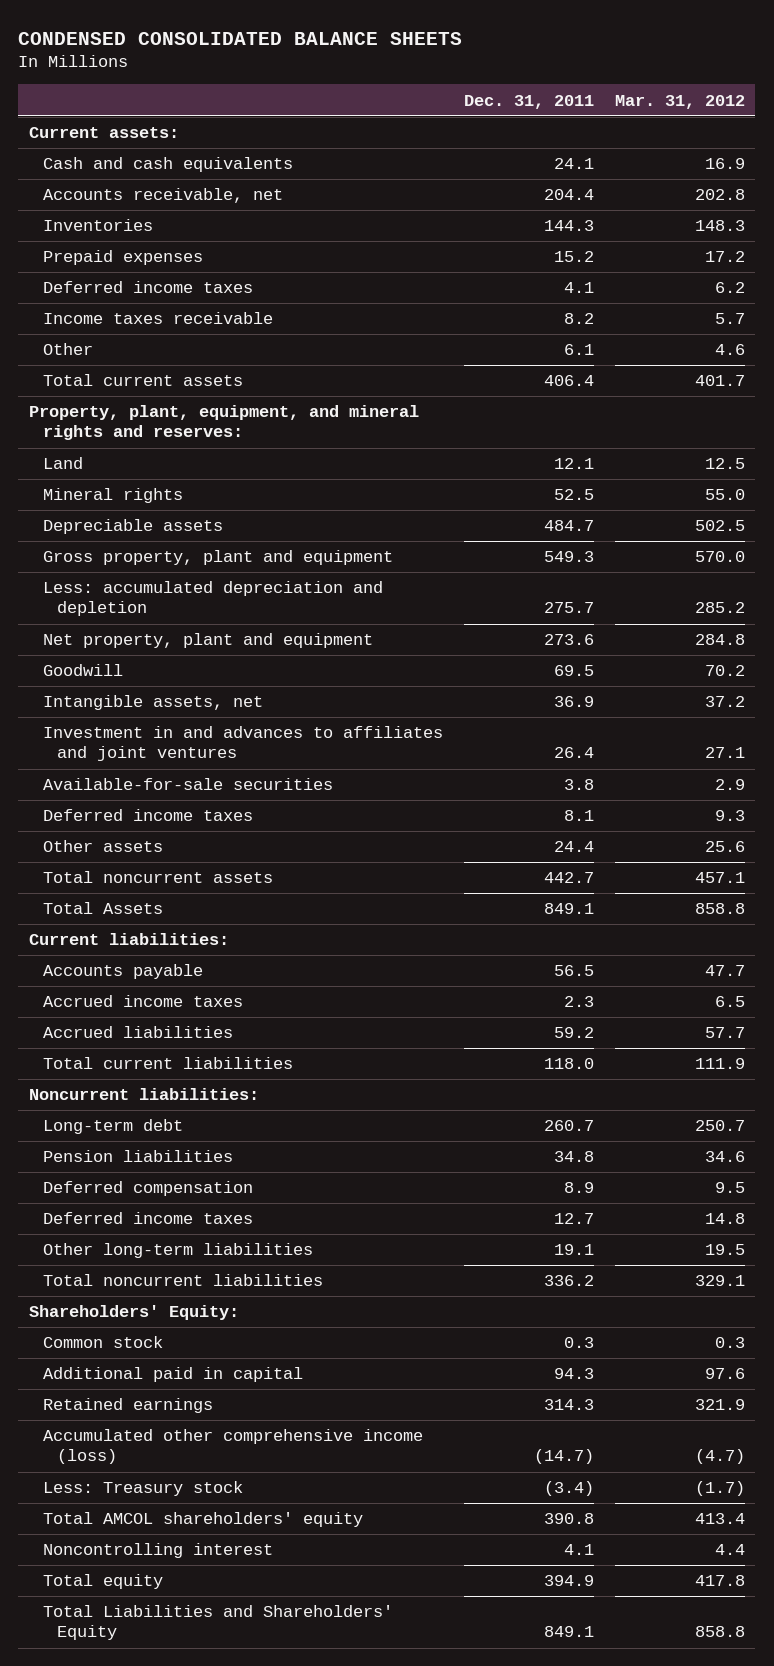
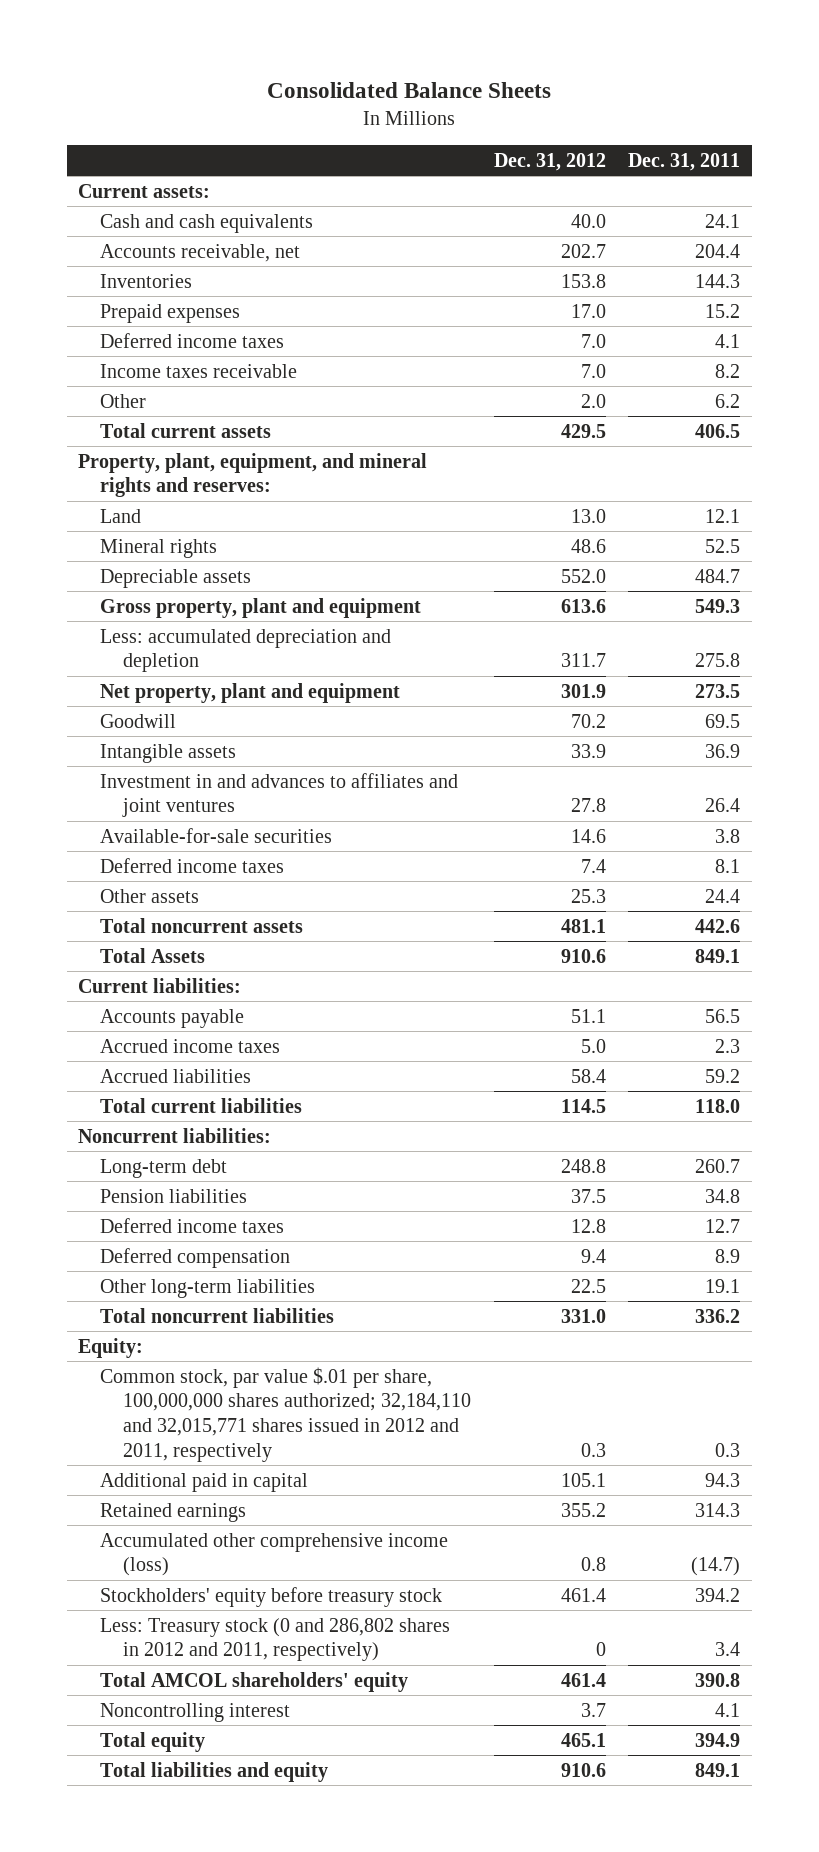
[18,31,463,45] CONDENSED CONSOLIDATED BALANCE SHEETS -> [267,81,552,98] Consolidated Balance Sheets
[614,94,745,109] Mar. 31, 2012 -> none
none -> [493,152,606,171] Dec. 31, 2012
[563,344,594,356] 6.1 -> [715,393,741,408] 6.2
[543,375,594,387] 406.4 -> [695,423,741,438] 406.5
[543,602,594,614] 275.7 -> [695,653,741,668] 275.8
[543,634,594,646] 273.6 -> [695,683,741,698] 273.5
[43,695,264,711] Intangible assets, net -> [100,743,237,763] Intangible assets
[543,872,594,884] 442.7 -> [695,918,741,933] 442.6
[43,1181,254,1197] Deferred compensation -> [100,1247,291,1268] Deferred compensation
[28,1305,239,1321] Shareholders' Equity: -> [78,1337,144,1358] Equity:
[43,1336,164,1349] Common stock -> [100,1366,471,1462] Common stock, par value $.01 per share, 100,000,000 shares authorized; 32,184,110 and 32,015,771 shares issued in 2012 and 2011, respectively
none -> [100,1586,443,1607] Stockholders' equity before treasury stock
[43,1481,244,1497] Less: Treasury stock -> [100,1617,451,1662] Less: Treasury stock (0 and 286,802 shares in 2012 and 2011, respectively)
[543,1481,594,1497] (3.4) -> [715,1642,741,1657] 3.4
[43,1605,394,1641] Total Liabilities and Shareholders' Equity -> [100,1761,329,1782] Total liabilities and equity

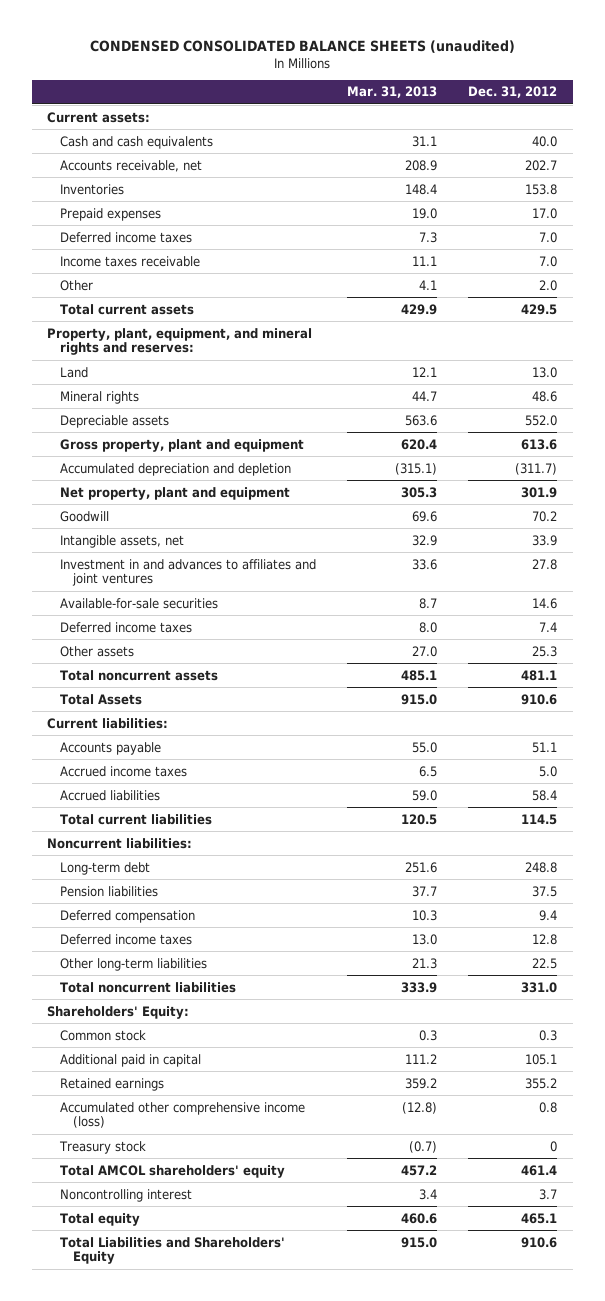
[267,81,552,98] Consolidated Balance Sheets -> [90,39,516,53] CONDENSED CONSOLIDATED BALANCE SHEETS (unaudited)
[628,152,741,171] Dec. 31, 2011 -> none
none -> [347,86,438,99] Mar. 31, 2013
[100,628,392,673] Less: accumulated depreciation and depletion -> [60,462,292,476] Accumulated depreciation and depletion
[560,653,606,668] 311.7 -> [515,462,558,475] (311.7)
[100,743,237,763] Intangible assets -> [60,534,185,548] Intangible assets, net
[100,1217,285,1233] Deferred income taxes -> [60,933,193,945] Deferred income taxes
[78,1337,144,1358] Equity: -> [47,1005,190,1019] Shareholders' Equity:
[100,1366,471,1462] Common stock, par value $.01 per share, 100,000,000 shares authorized; 32,184,110 and 32,015,771 shares issued in 2012 and 2011, respectively -> [60,1029,147,1041] Common stock
[100,1586,443,1607] Stockholders' equity before treasury stock -> none
[100,1617,451,1662] Less: Treasury stock (0 and 286,802 shares in 2012 and 2011, respectively) -> [59,1140,147,1154] Treasury stock
[100,1761,329,1782] Total liabilities and equity -> [60,1236,286,1265] Total Liabilities and Shareholders' Equity

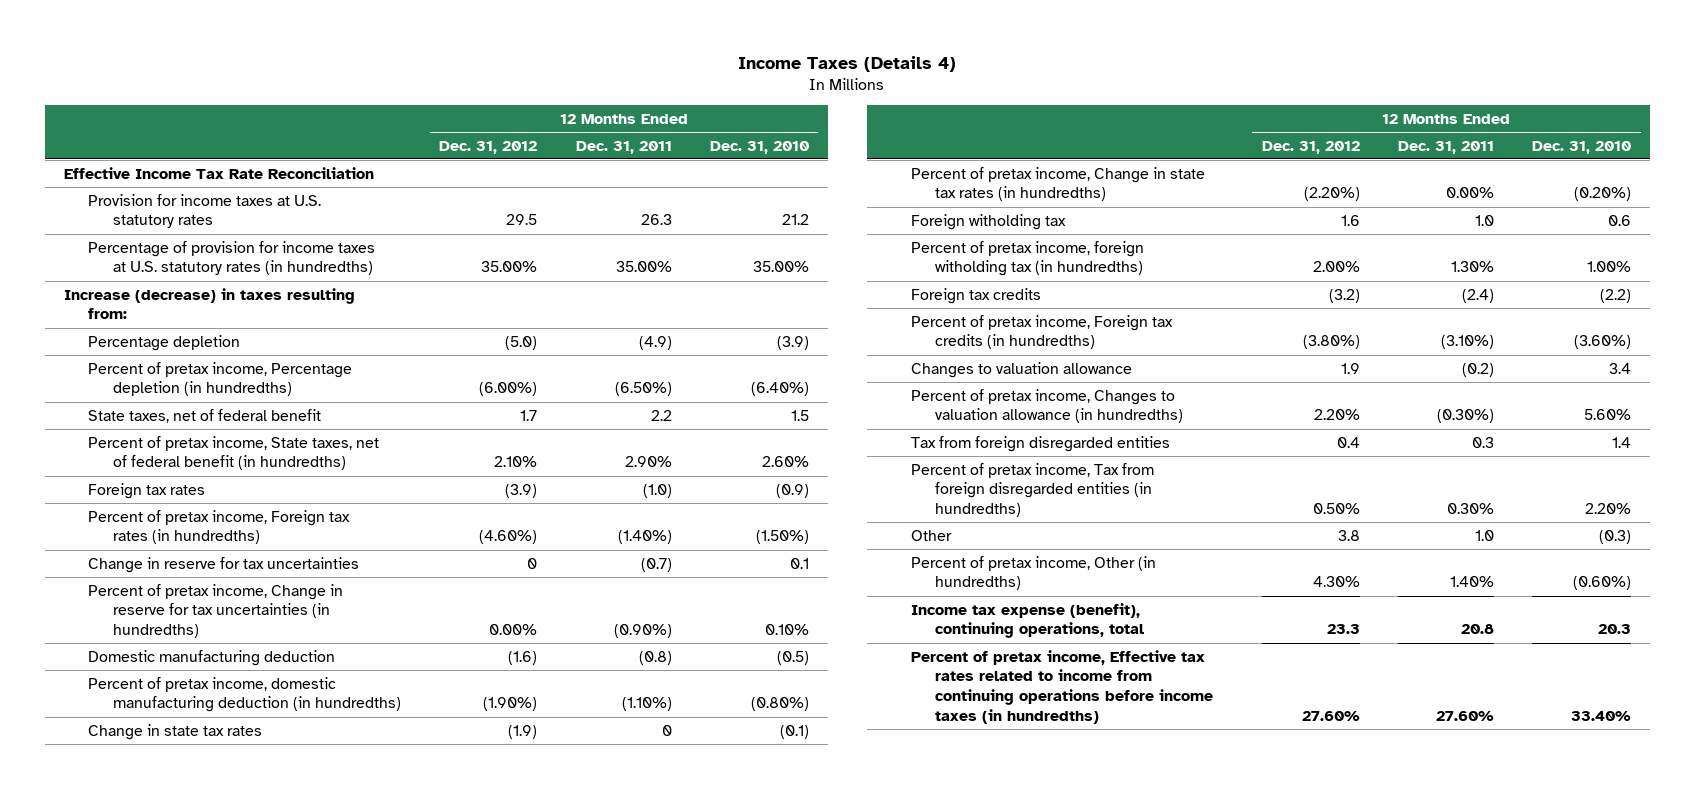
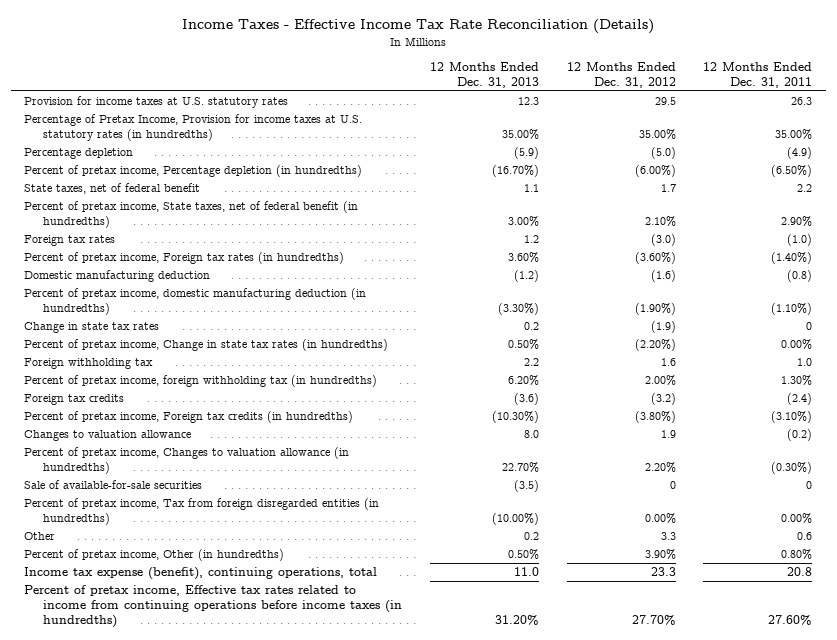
[738,55,957,72] Income Taxes (Details 4) -> [182,19,655,35] Income Taxes - Effective Income Tax Rate Reconciliation (Details)
[709,140,809,154] Dec. 31, 2010 -> none
none -> [429,61,539,89] 12 Months Ended Dec. 31, 2013
[63,166,374,179] Effective Income Tax Rate Reconciliation -> none
[63,287,355,320] Increase (decrease) in taxes resulting from: -> none
[88,240,376,276] Percentage of provision for income taxes at U.S. statutory rates (in hundredths) -> [24,114,363,142] Percentage of Pretax Income, Provision for income taxes at U.S. statutory rates (in hundredths)
[88,556,360,573] Change in reserve for tax uncertainties -> none
[88,583,344,639] Percent of pretax income, Change in reserve for tax uncertainties (in hundredths) -> none
[505,483,538,498] (3.9) -> [650,234,676,247] (3.0)
[479,530,538,545] (4.60%) -> [634,252,676,265] (3.60%)
[910,213,1066,230] Foreign witholding tax -> [24,358,154,370] Foreign withholding tax
[910,240,1144,277] Percent of pretax income, foreign witholding tax (in hundredths) -> [24,375,378,388] Percent of pretax income, foreign withholding tax (in hundredths)
[910,435,1170,452] Tax from foreign disregarded entities -> none
none -> [24,480,203,490] Sale of available-for-sale securities
[1312,503,1360,515] 0.50% -> [644,513,676,525] 0.00%
[1446,503,1494,515] 0.30% -> [781,513,813,525] 0.00%
[1337,529,1360,541] 3.8 -> [660,532,676,541] 3.3
[1474,529,1494,541] 1.0 -> [797,532,813,541] 0.6
[1312,576,1360,588] 4.30% -> [644,549,676,561] 3.90%
[1449,576,1494,588] 1.40% -> [781,549,813,561] 0.80%
[1301,711,1360,722] 27.60% -> [631,615,676,626] 27.70%

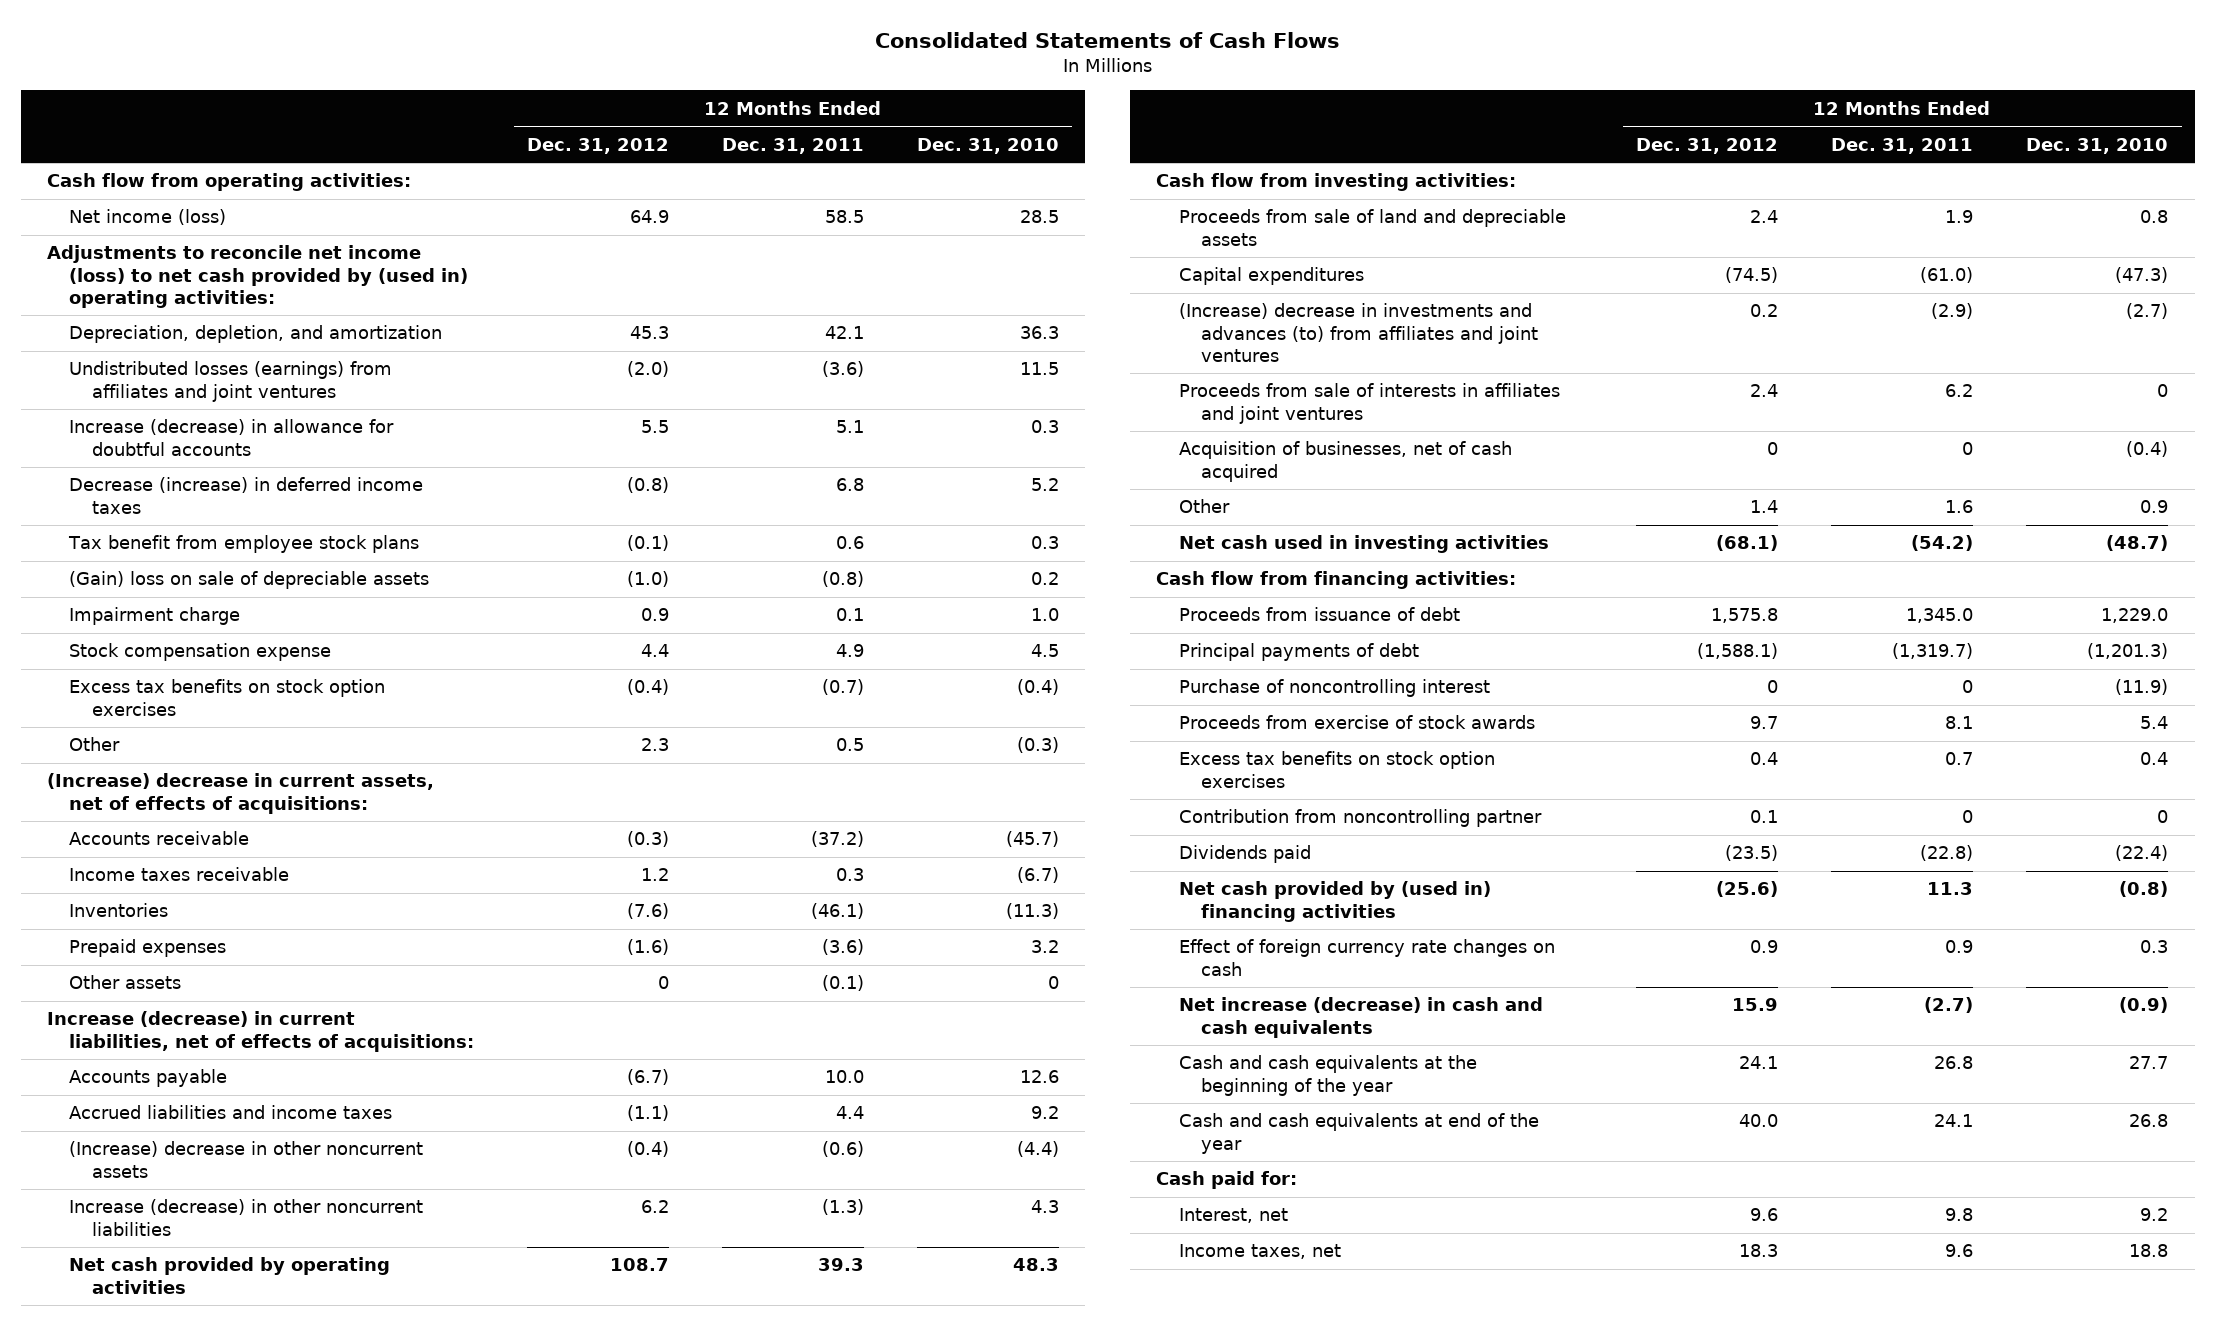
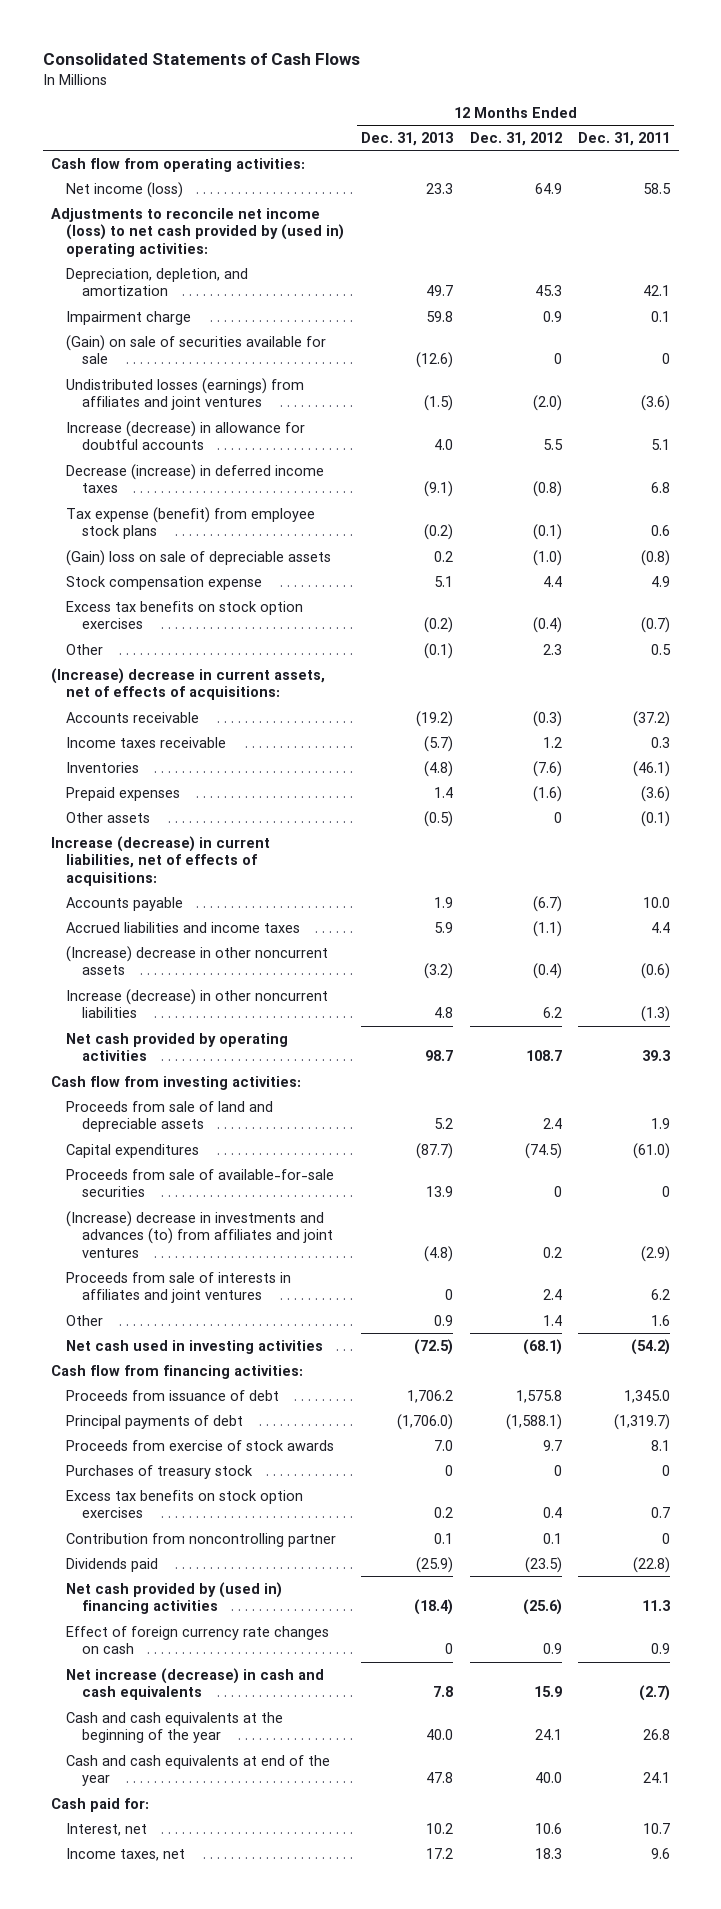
[917,137,1060,154] Dec. 31, 2010 -> none
none -> [360,131,453,146] Dec. 31, 2013
[69,607,241,626] Impairment charge -> [66,310,192,325] Impairment charge
none -> [66,334,327,365] (Gain) on sale of securities available for sale
[68,535,420,554] Tax benefit from employee stock plans -> [66,506,316,540] Tax expense (benefit) from employee stock plans
none -> [66,1168,335,1198] Proceeds from sale of available-for-sale securities
[1178,441,1512,482] Acquisition of businesses, net of cash acquired -> none
[1178,679,1490,698] Purchase of noncontrolling interest -> none
none -> [66,1464,254,1479] Purchases of treasury stock
[1750,1208,1779,1222] 9.6 -> [534,1822,562,1834] 10.6
[1945,1208,1974,1222] 9.8 -> [643,1822,671,1834] 10.7

